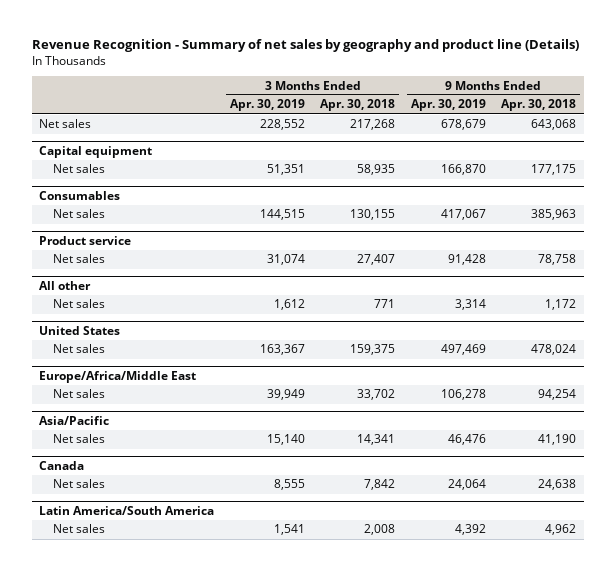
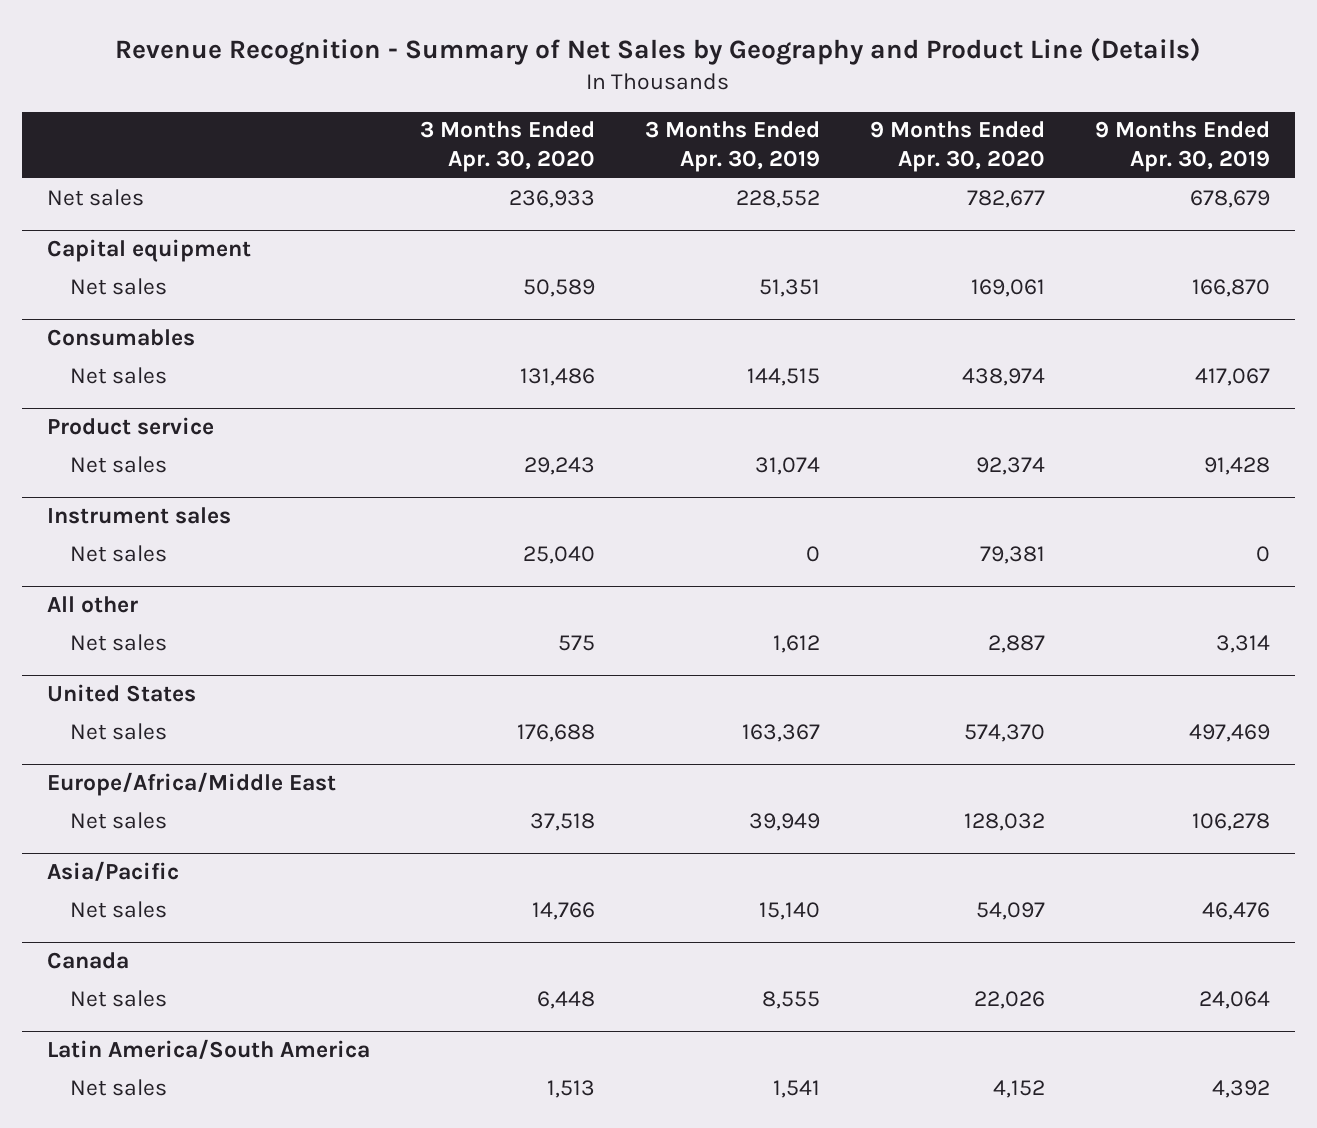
[31,39,579,53] Revenue Recognition - Summary of net sales by geography and product line (Details) -> [115,37,1202,65] Revenue Recognition - Summary of Net Sales by Geography and Product Line (Details)
[320,99,396,112] Apr. 30, 2018 -> none
[500,99,576,112] Apr. 30, 2018 -> none
none -> [419,121,595,173] 3 Months Ended Apr. 30, 2020
none -> [869,121,1045,173] 9 Months Ended Apr. 30, 2020
none -> [46,507,231,525] Instrument sales
none -> [69,544,167,562] Net sales

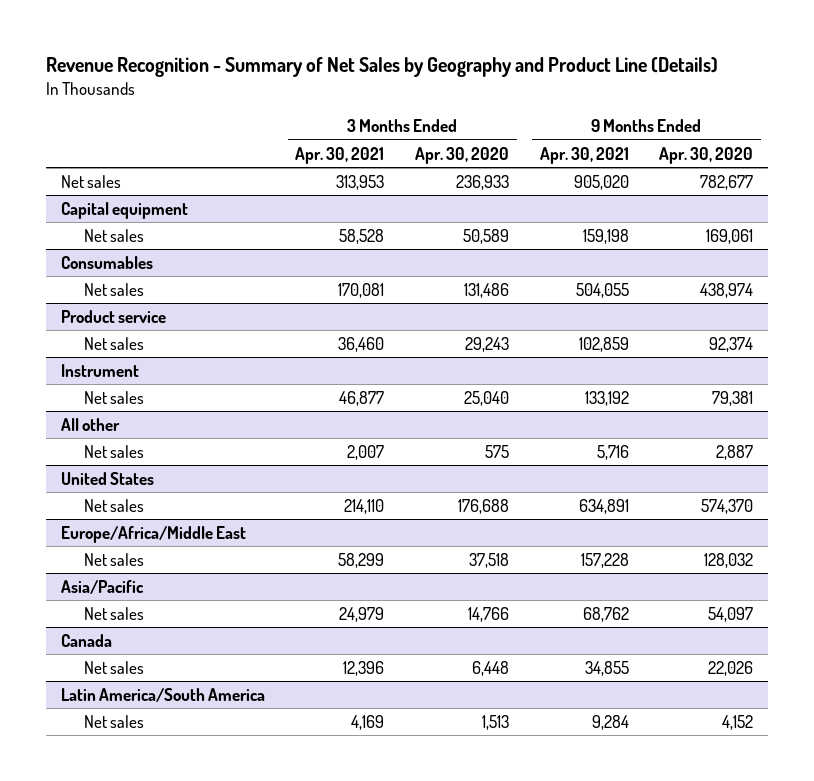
[644,121,820,173] 3 Months Ended Apr. 30, 2019 -> none
[1094,121,1270,173] 9 Months Ended Apr. 30, 2019 -> none
none -> [295,146,385,164] Apr. 30, 2021
none -> [539,146,629,164] Apr. 30, 2021
[46,507,231,525] Instrument sales -> [60,363,139,377] Instrument

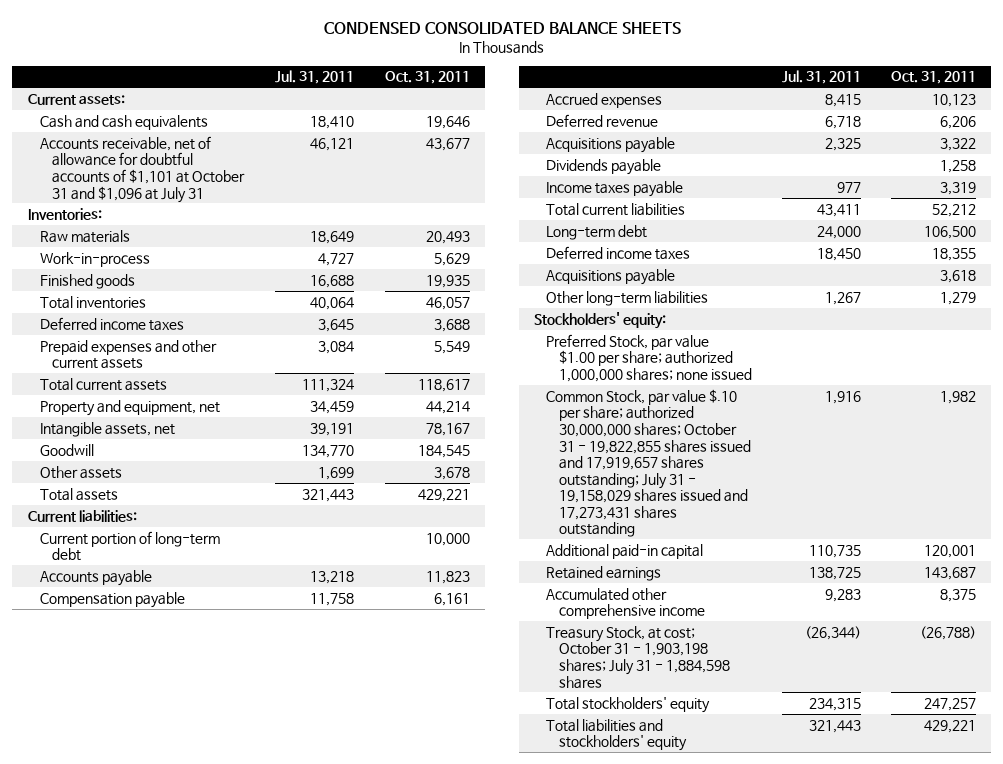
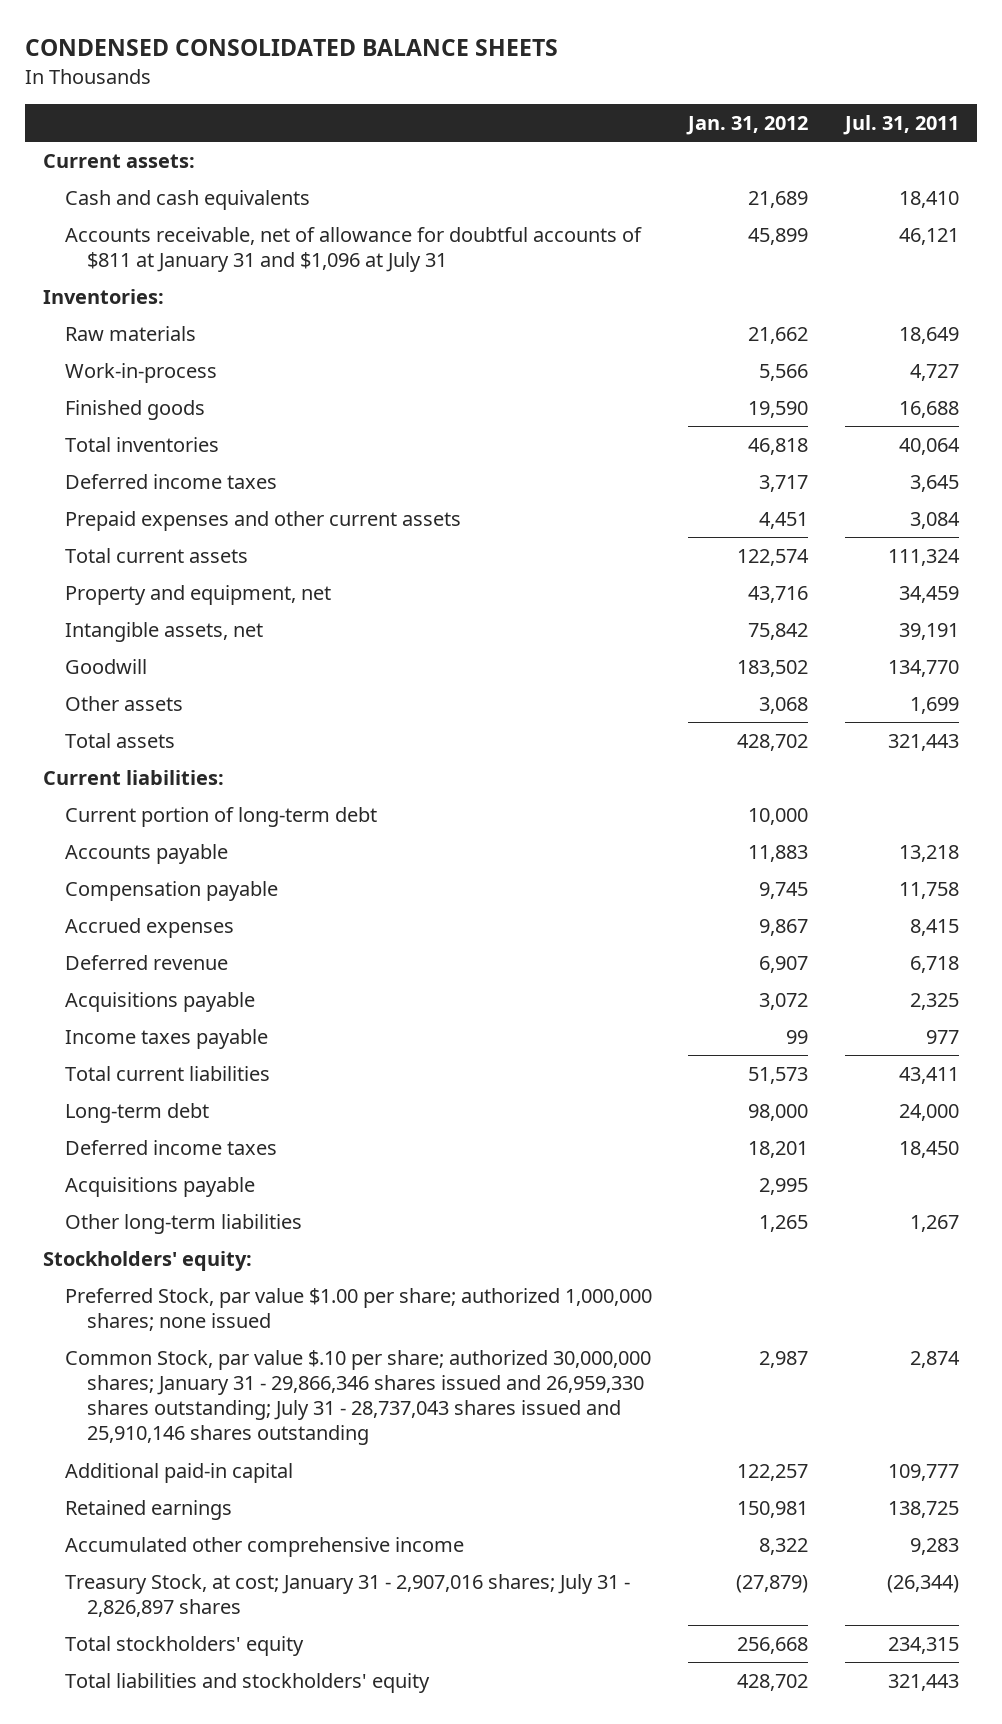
[384,71,470,85] Oct. 31, 2011 -> none
none -> [686,115,809,135] Jan. 31, 2012
[39,135,246,203] Accounts receivable, net of allowance for doubtful accounts of $1,101 at October 31 and $1,096 at July 31 -> [65,226,643,273] Accounts receivable, net of allowance for doubtful accounts of $811 at January 31 and $1,096 at July 31
[546,158,662,175] Dividends payable -> none
[546,388,751,538] Common Stock, par value $.10 per share; authorized 30,000,000 shares; October 31 - 19,822,855 shares issued and 17,919,657 shares outstanding; July 31 - 19,158,029 shares issued and 17,273,431 shares outstanding -> [65,1349,652,1446] Common Stock, par value $.10 per share; authorized 30,000,000 shares; January 31 - 29,866,346 shares issued and 26,959,330 shares outstanding; July 31 - 28,737,043 shares issued and 25,910,146 shares outstanding
[824,390,861,404] 1,916 -> [909,1350,960,1368] 2,874
[808,544,861,558] 110,735 -> [887,1463,959,1481] 109,777
[546,625,730,689] Treasury Stock, at cost; October 31 - 1,903,198 shares; July 31 - 1,884,598 shares -> [65,1573,631,1618] Treasury Stock, at cost; January 31 - 2,907,016 shares; July 31 - 2,826,897 shares

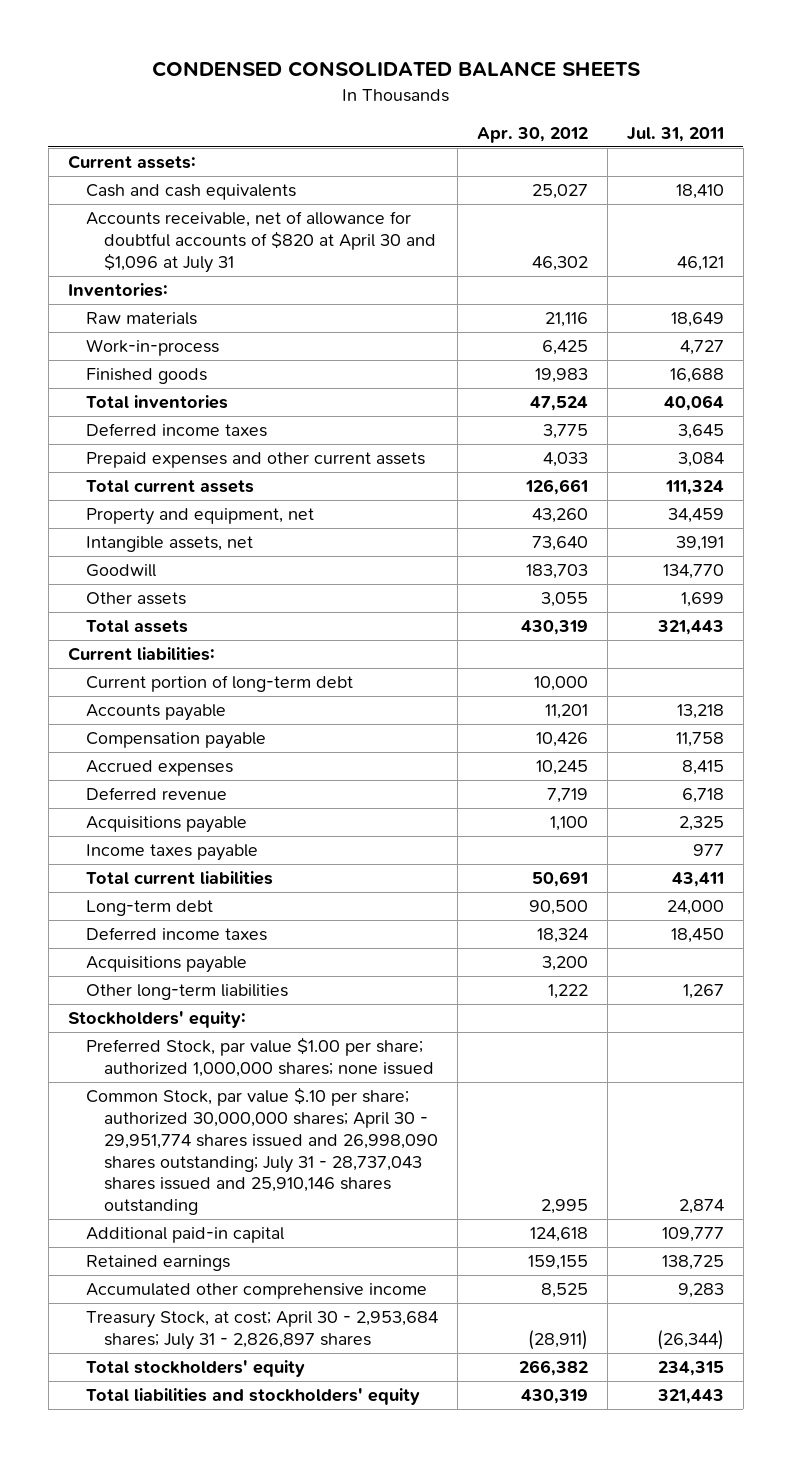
[686,115,809,135] Jan. 31, 2012 -> none
none -> [477,126,589,143] Apr. 30, 2012
[65,226,643,273] Accounts receivable, net of allowance for doubtful accounts of $811 at January 31 and $1,096 at July 31 -> [85,211,437,273] Accounts receivable, net of allowance for doubtful accounts of $820 at April 30 and $1,096 at July 31
[65,1349,652,1446] Common Stock, par value $.10 per share; authorized 30,000,000 shares; January 31 - 29,866,346 shares issued and 26,959,330 shares outstanding; July 31 - 28,737,043 shares issued and 25,910,146 shares outstanding -> [85,1087,439,1216] Common Stock, par value $.10 per share; authorized 30,000,000 shares; April 30 - 29,951,774 shares issued and 26,998,090 shares outstanding; July 31 - 28,737,043 shares issued and 25,910,146 shares outstanding
[65,1573,631,1618] Treasury Stock, at cost; January 31 - 2,907,016 shares; July 31 - 2,826,897 shares -> [85,1311,438,1350] Treasury Stock, at cost; April 30 - 2,953,684 shares; July 31 - 2,826,897 shares

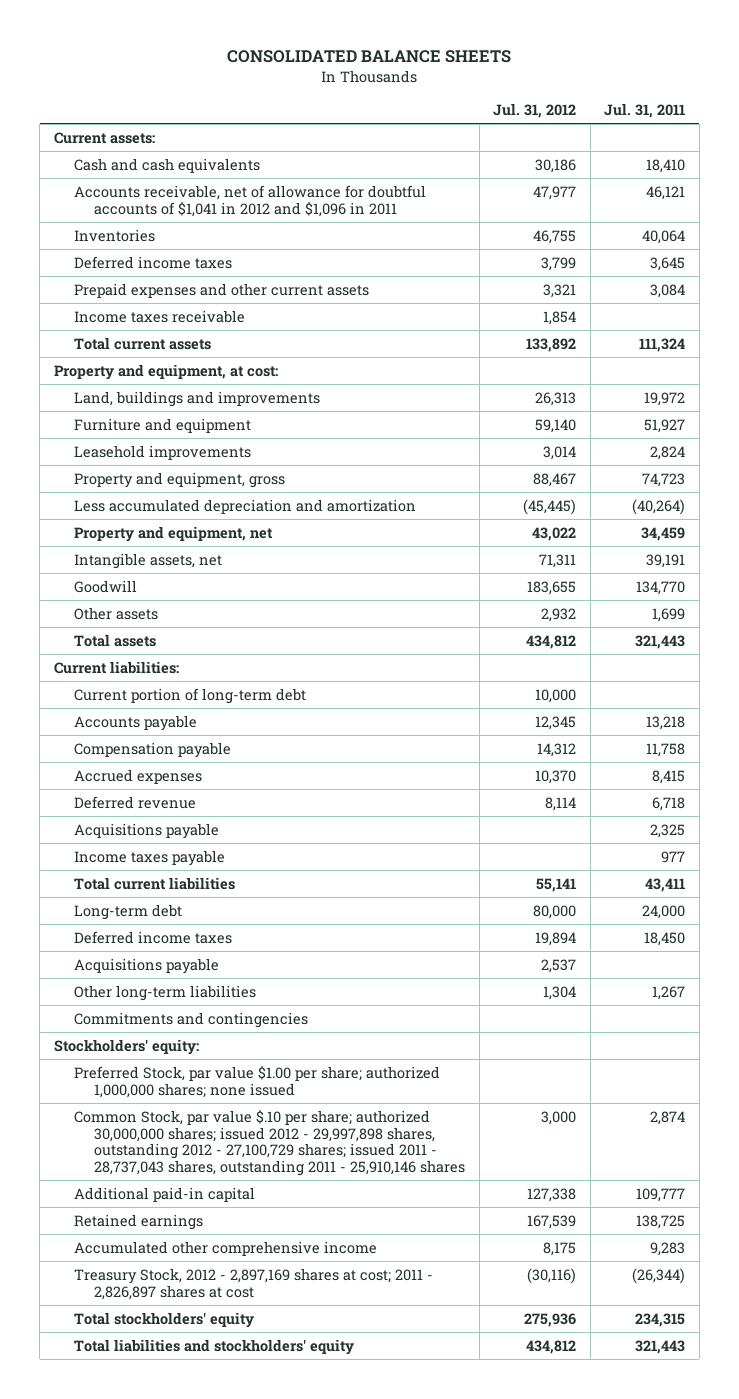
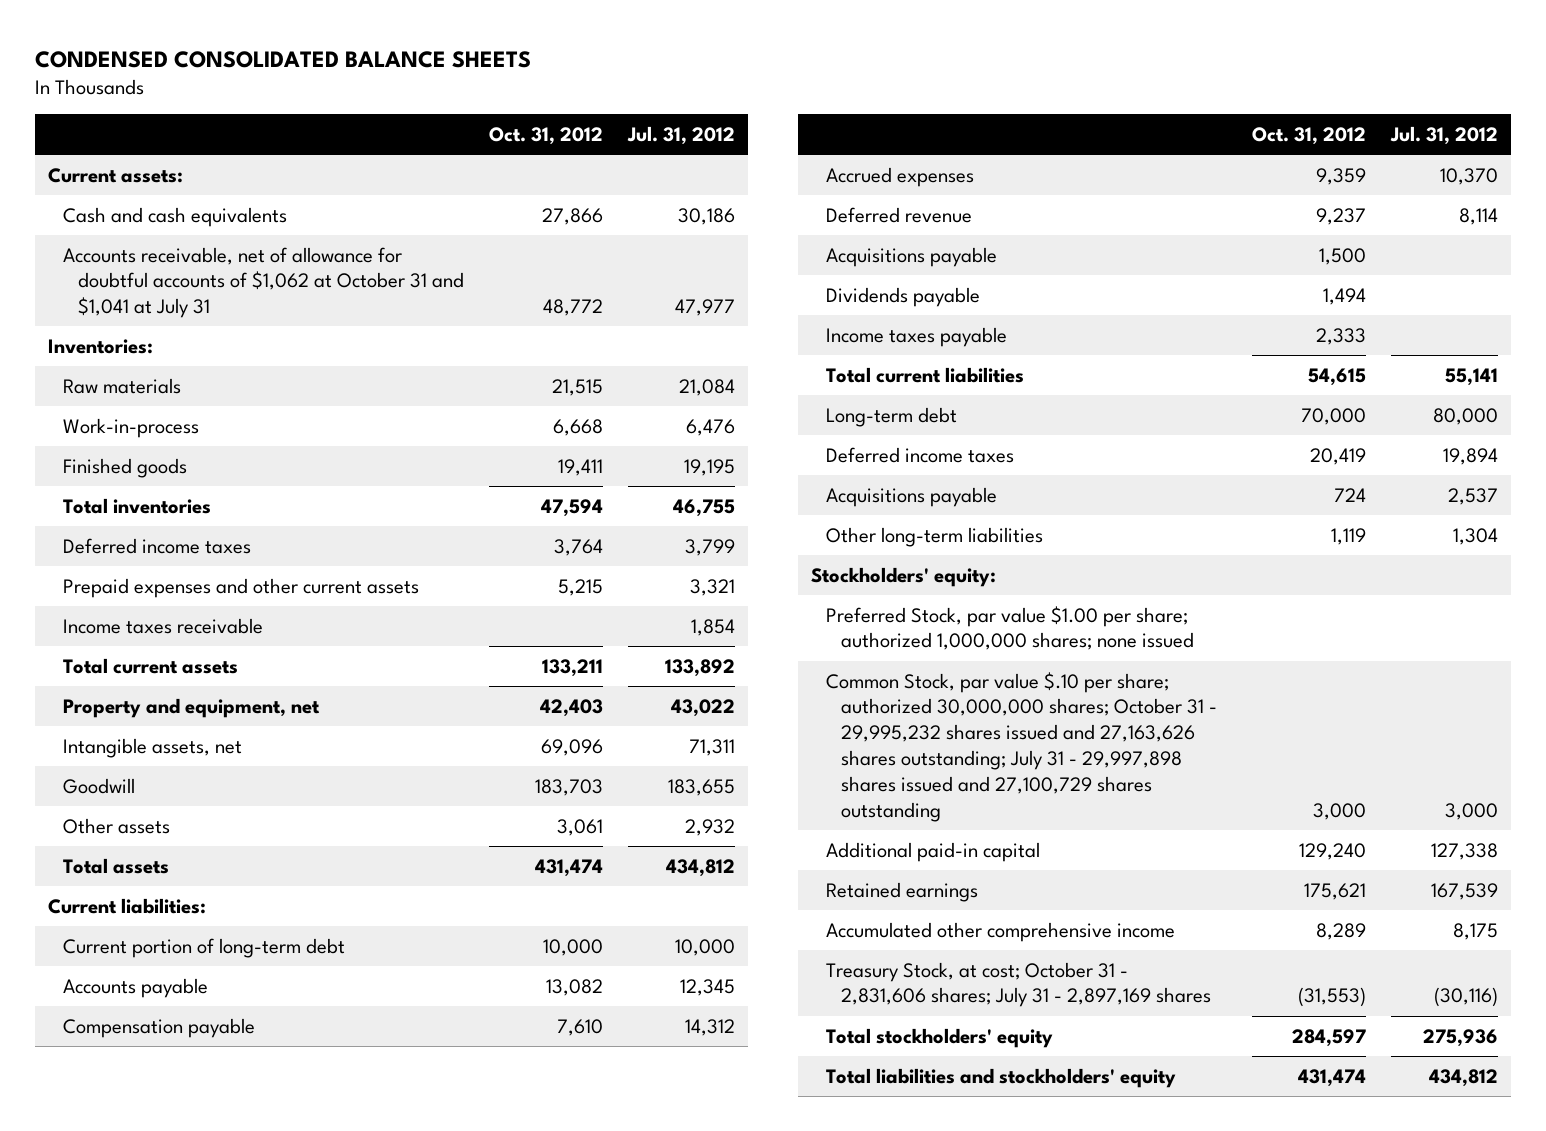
[227,50,512,64] CONSOLIDATED BALANCE SHEETS -> [35,50,532,68] CONDENSED CONSOLIDATED BALANCE SHEETS
[604,102,686,118] Jul. 31, 2011 -> none
none -> [489,127,604,146] Oct. 31, 2012
[74,184,427,217] Accounts receivable, net of allowance for doubtful accounts of $1,041 in 2012 and $1,096 in 2011 -> [62,246,465,319] Accounts receivable, net of allowance for doubtful accounts of $1,062 at October 31 and $1,041 at July 31
none -> [47,338,153,354] Inventories:
none -> [62,377,181,394] Raw materials
none -> [62,417,199,438] Work-in-process
none -> [62,457,187,478] Finished goods
[74,228,156,242] Inventories -> [62,497,211,514] Total inventories
[53,363,278,380] Property and equipment, at cost: -> none
[74,390,321,407] Land, buildings and improvements -> none
[74,417,252,433] Furniture and equipment -> none
[74,444,252,460] Leasehold improvements -> none
[74,471,286,488] Property and equipment, gross -> none
[74,498,417,514] Less accumulated depreciation and amortization -> none
none -> [826,286,981,307] Dividends payable
[74,1011,309,1028] Commitments and contingencies -> none
[74,1109,466,1177] Common Stock, par value $.10 per share; authorized 30,000,000 shares; issued 2012 - 29,997,898 shares, outstanding 2012 - 27,100,729 shares; issued 2011 - 28,737,043 shares, outstanding 2011 - 25,910,146 shares -> [826,671,1218,822] Common Stock, par value $.10 per share; authorized 30,000,000 shares; October 31 - 29,995,232 shares issued and 27,163,626 shares outstanding; July 31 - 29,997,898 shares issued and 27,100,729 shares outstanding
[74,1267,434,1300] Treasury Stock, 2012 - 2,897,169 shares at cost; 2011 - 2,826,897 shares at cost -> [826,961,1212,1008] Treasury Stock, at cost; October 31 - 2,831,606 shares; July 31 - 2,897,169 shares

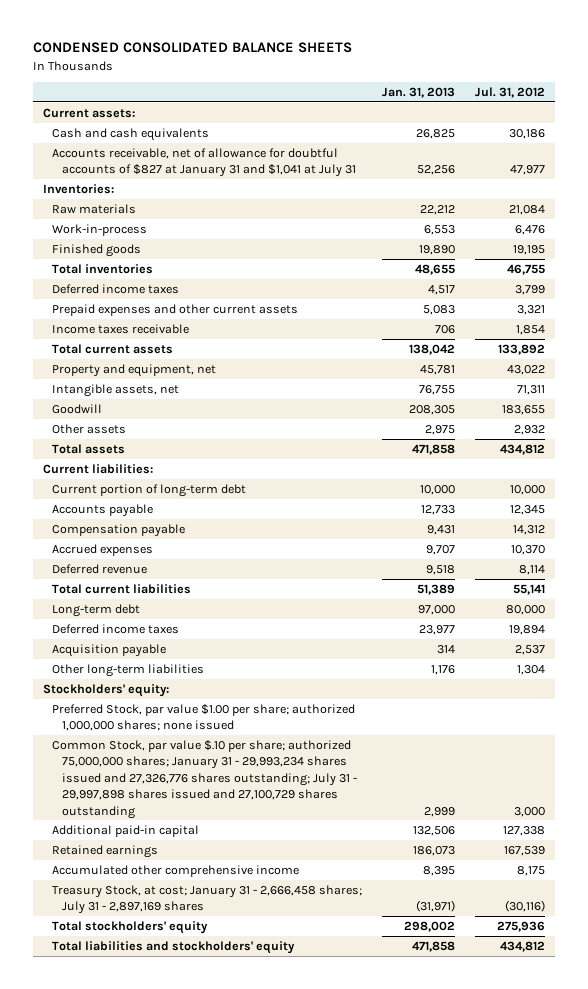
[489,127,604,146] Oct. 31, 2012 -> none
none -> [382,87,456,99] Jan. 31, 2013
[62,246,465,319] Accounts receivable, net of allowance for doubtful accounts of $1,062 at October 31 and $1,041 at July 31 -> [52,147,357,178] Accounts receivable, net of allowance for doubtful accounts of $827 at January 31 and $1,041 at July 31
[826,246,998,267] Acquisitions payable -> none
[826,286,981,307] Dividends payable -> none
[826,326,1008,347] Income taxes payable -> none
[826,486,998,507] Acquisitions payable -> [52,643,167,657] Acquisition payable
[826,671,1218,822] Common Stock, par value $.10 per share; authorized 30,000,000 shares; October 31 - 29,995,232 shares issued and 27,163,626 shares outstanding; July 31 - 29,997,898 shares issued and 27,100,729 shares outstanding -> [52,739,358,819] Common Stock, par value $.10 per share; authorized 75,000,000 shares; January 31 - 29,993,234 shares issued and 27,326,776 shares outstanding; July 31 - 29,997,898 shares issued and 27,100,729 shares outstanding
[826,961,1212,1008] Treasury Stock, at cost; October 31 - 2,831,606 shares; July 31 - 2,897,169 shares -> [52,884,363,915] Treasury Stock, at cost; January 31 - 2,666,458 shares; July 31 - 2,897,169 shares

